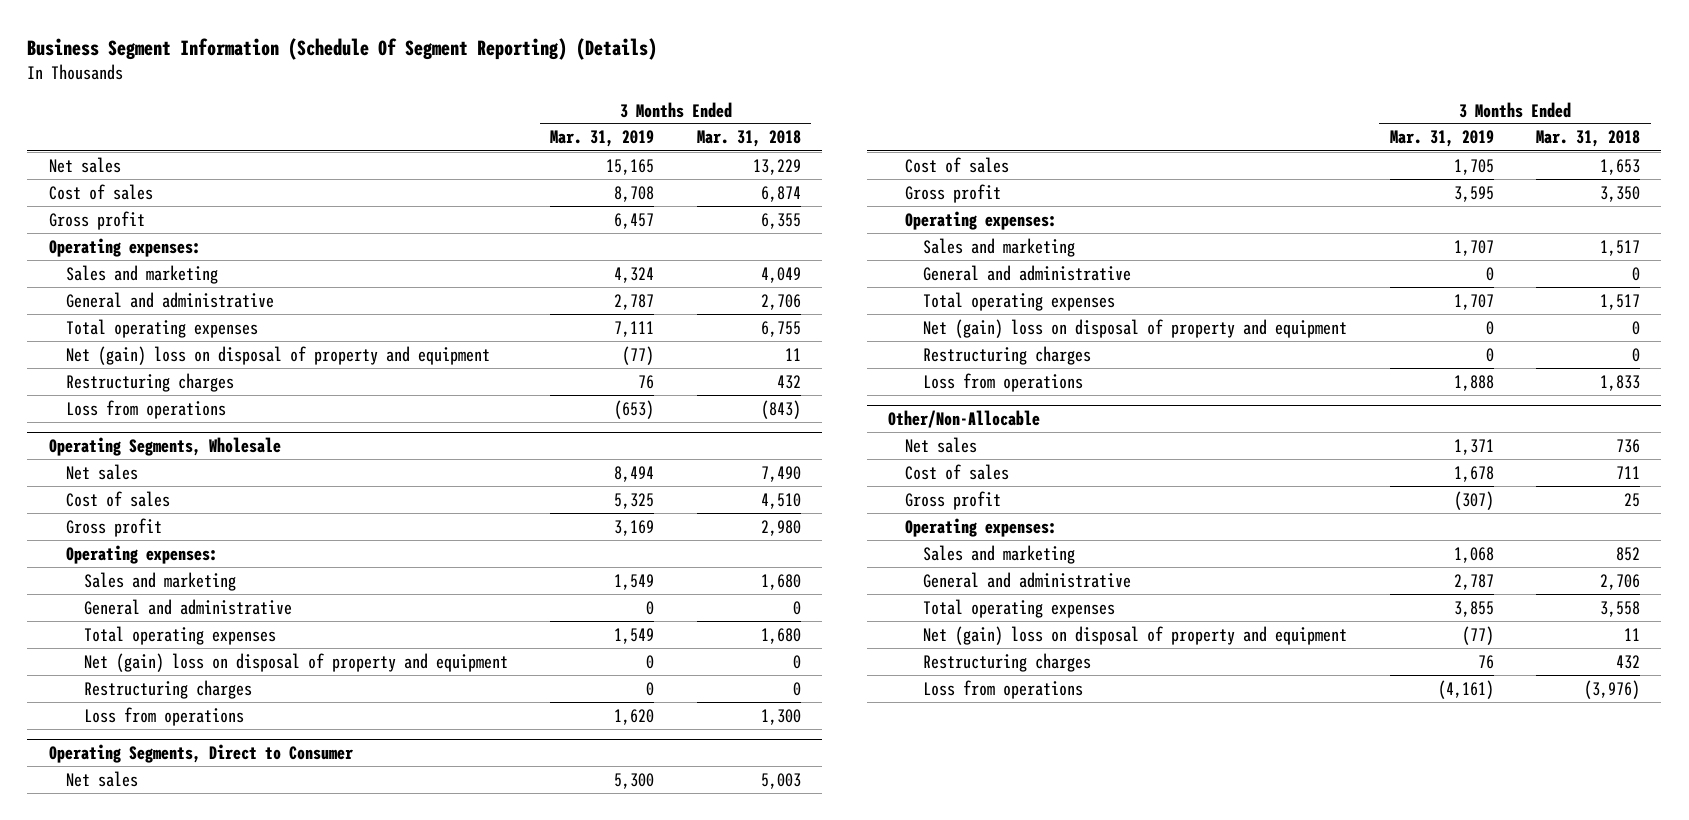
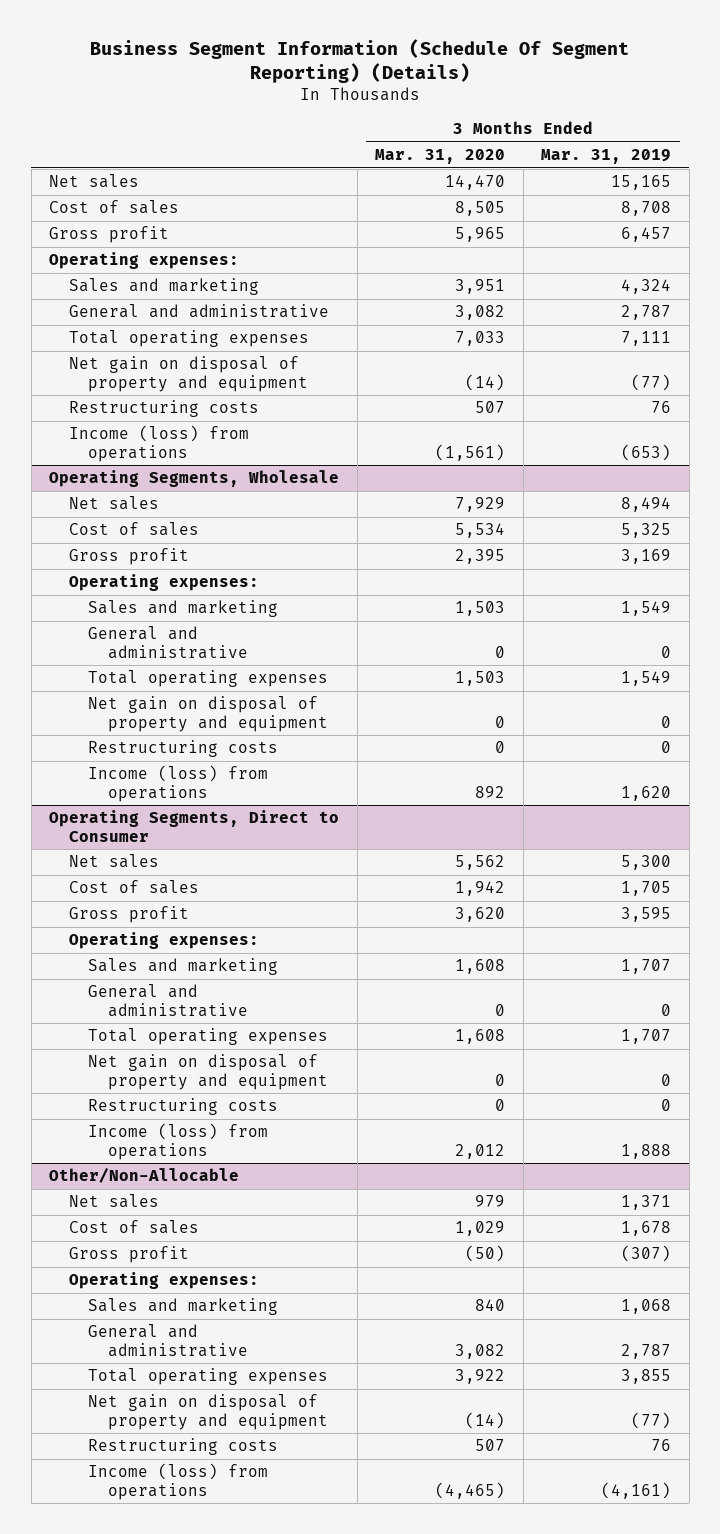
[696,130,801,148] Mar. 31, 2018 -> none
none -> [375,149,506,165] Mar. 31, 2020
[66,372,235,392] Restructuring charges -> none
[66,345,491,365] Net (gain) loss on disposal of property and equipment -> [68,356,309,392] Net gain on disposal of property and equipment
none -> [68,400,259,418] Restructuring costs
[66,399,227,419] Loss from operations -> [68,425,249,462] Income (loss) from operations
[83,679,252,699] Restructuring charges -> none
[83,652,508,672] Net (gain) loss on disposal of property and equipment -> [88,696,328,732] Net gain on disposal of property and equipment
none -> [88,740,279,758] Restructuring costs
[83,706,244,726] Loss from operations -> [88,765,269,802] Income (loss) from operations
[923,345,1092,365] Restructuring charges -> none
[923,318,1348,338] Net (gain) loss on disposal of property and equipment -> [88,1054,328,1090] Net gain on disposal of property and equipment
none -> [88,1098,279,1116] Restructuring costs
[923,372,1084,392] Loss from operations -> [88,1123,269,1160] Income (loss) from operations
[923,652,1092,672] Restructuring charges -> none
[923,625,1348,645] Net (gain) loss on disposal of property and equipment -> [88,1394,328,1430] Net gain on disposal of property and equipment
none -> [88,1438,279,1456] Restructuring costs
[923,679,1084,699] Loss from operations -> [88,1463,269,1500] Income (loss) from operations

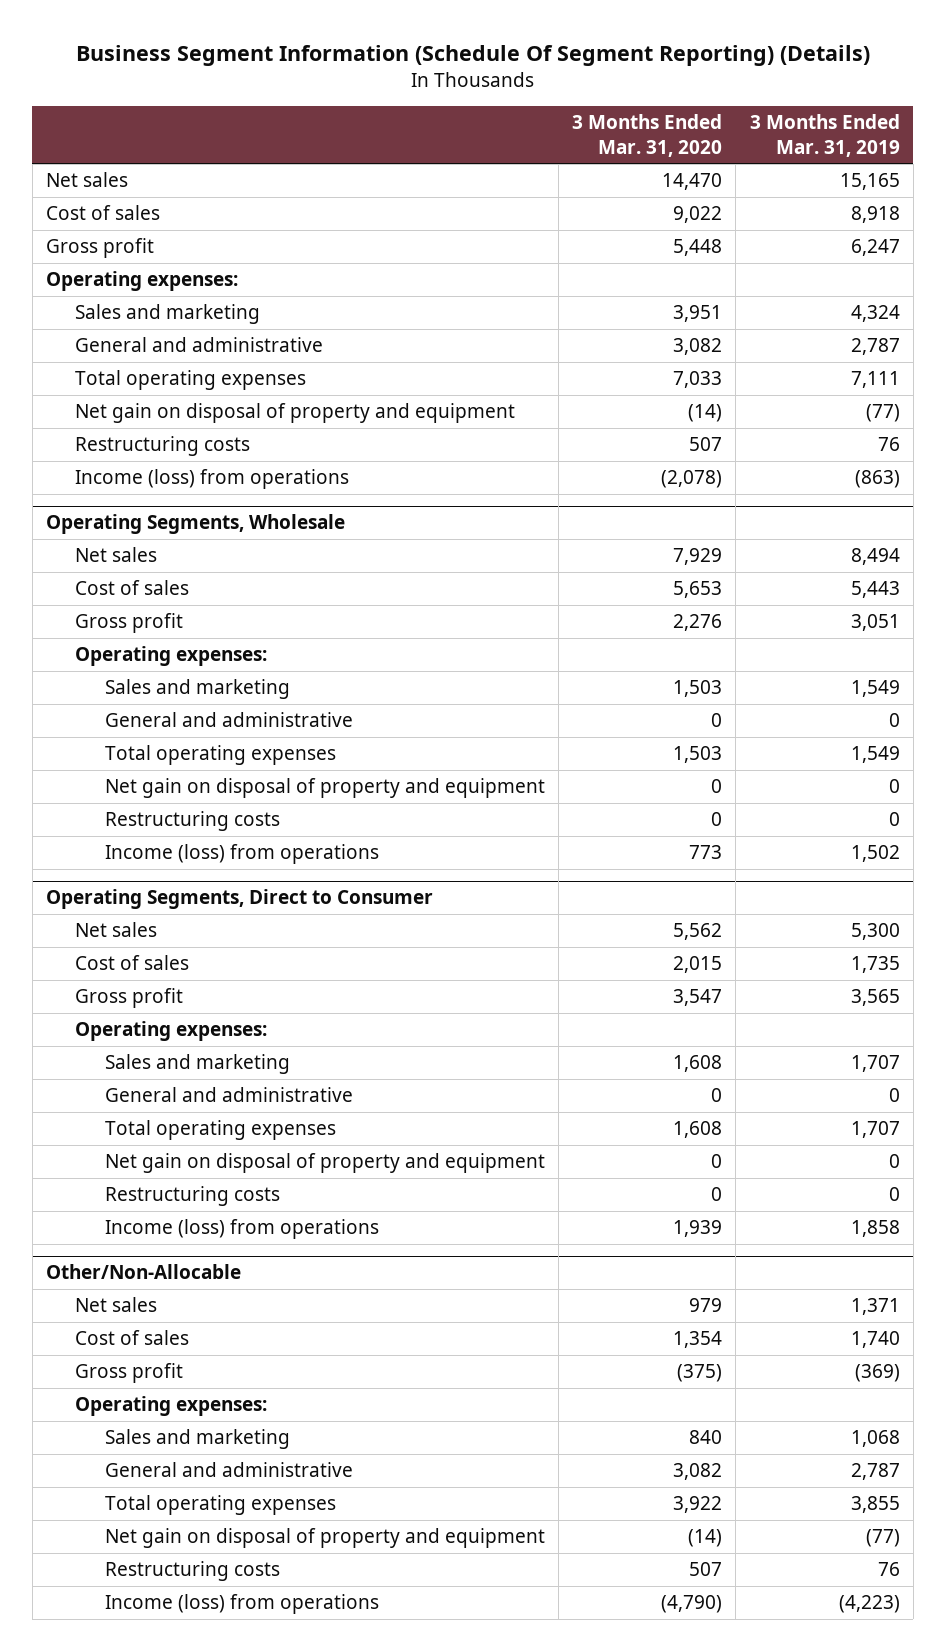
[455,201,506,217] 8,505 -> [673,206,723,224] 9,022
[621,201,672,217] 8,708 -> [850,206,900,224] 8,918
[455,227,506,243] 5,965 -> [673,239,723,257] 5,448
[621,227,672,243] 6,457 -> [850,239,900,257] 6,247
[435,443,506,461] (1,561) -> [661,470,723,489] (2,078)
[621,443,672,461] (653) -> [854,470,900,489] (863)
[455,523,506,539] 5,534 -> [673,581,723,599] 5,653
[621,523,672,539] 5,325 -> [850,581,900,599] 5,443
[455,549,506,565] 2,395 -> [673,614,723,632] 2,276
[621,549,672,565] 3,169 -> [850,614,900,632] 3,051
[475,785,506,798] 892 -> [689,845,723,860] 773
[621,785,672,801] 1,620 -> [850,845,900,863] 1,502
[455,881,506,897] 1,942 -> [673,956,723,974] 2,015
[621,881,672,897] 1,705 -> [850,956,900,974] 1,735
[455,907,506,923] 3,620 -> [673,989,723,1007] 3,547
[621,907,672,923] 3,595 -> [850,989,900,1007] 3,565
[455,1143,506,1159] 2,012 -> [673,1220,723,1238] 1,939
[621,1143,672,1159] 1,888 -> [850,1220,900,1238] 1,858
[455,1221,506,1237] 1,029 -> [673,1331,723,1349] 1,354
[621,1221,672,1237] 1,678 -> [850,1331,900,1349] 1,740
[465,1245,506,1263] (50) -> [677,1364,723,1383] (375)
[621,1245,672,1263] (307) -> [854,1364,900,1383] (369)
[435,1481,506,1499] (4,465) -> [661,1595,723,1614] (4,790)
[601,1481,672,1499] (4,161) -> [838,1595,900,1614] (4,223)

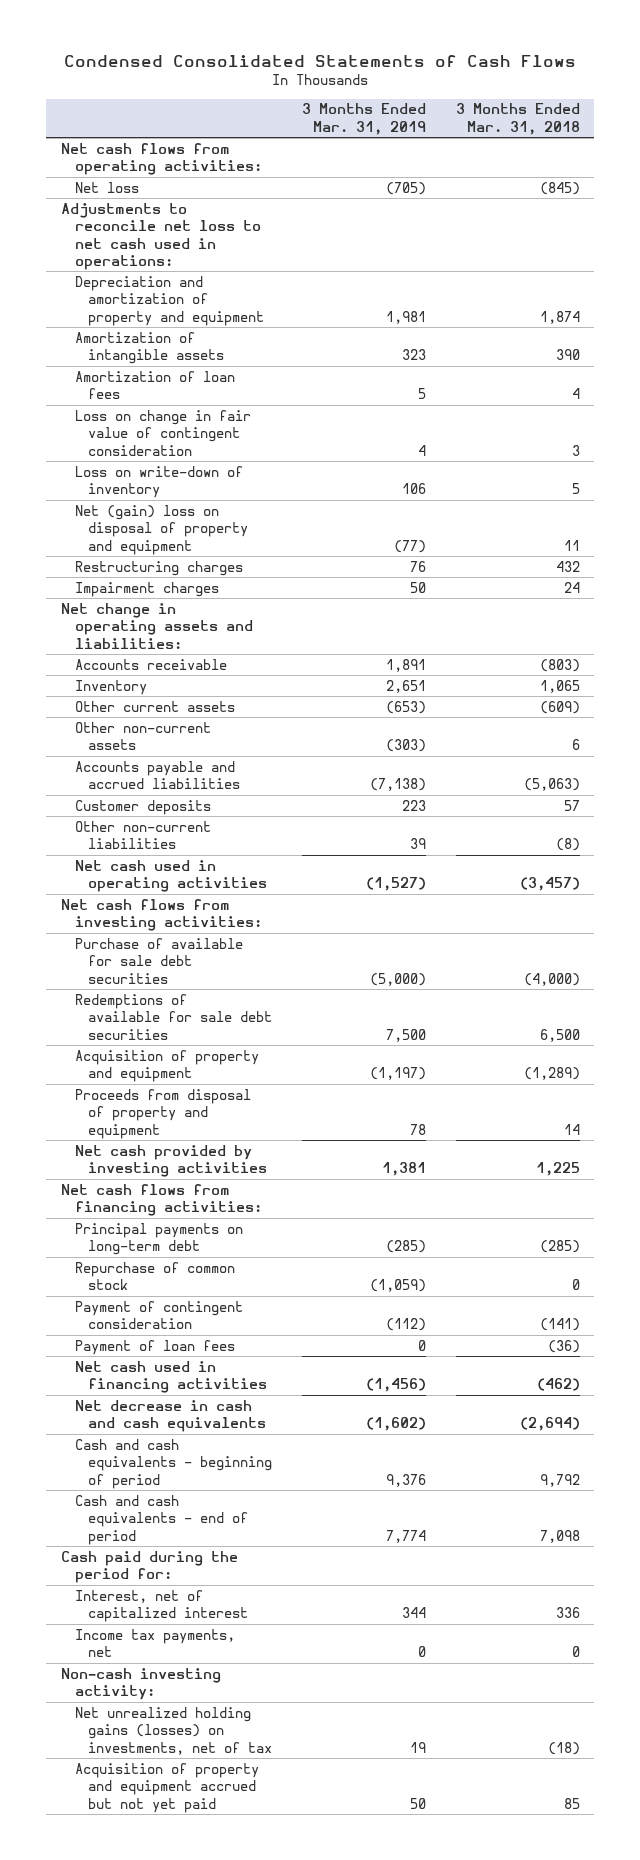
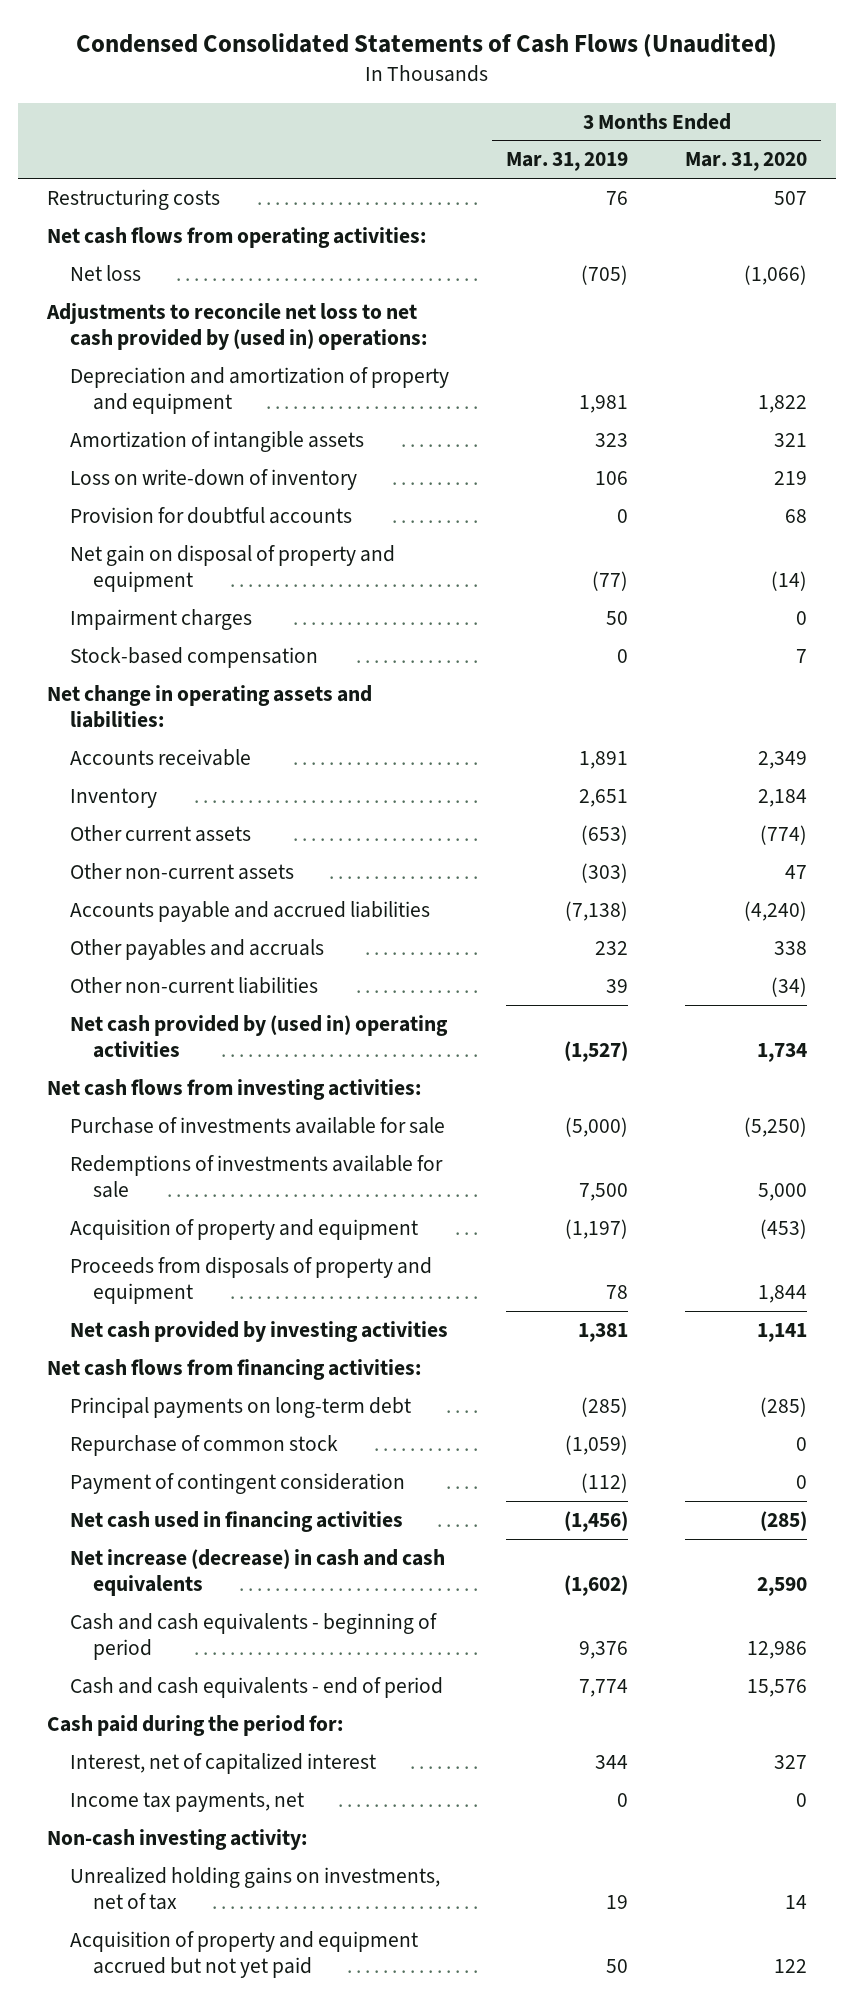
[64,55,577,68] Condensed Consolidated Statements of Cash Flows -> [75,32,777,57] Condensed Consolidated Statements of Cash Flows (Unaudited)
[455,103,580,135] 3 Months Ended Mar. 31, 2018 -> none
none -> [685,152,808,172] Mar. 31, 2020
none -> [46,189,220,211] Restructuring costs
[60,202,261,270] Adjustments to reconcile net loss to net cash used in operations: -> [45,303,427,351] Adjustments to reconcile net loss to net cash provided by (used in) operations:
[74,370,235,400] Amortization of loan fees -> none
[74,409,251,456] Loss on change in fair value of contingent consideration -> none
[74,560,243,576] Restructuring charges -> none
none -> [69,507,352,525] Provision for doubtful accounts
[74,504,249,555] Net (gain) loss on disposal of property and equipment -> [69,545,395,593] Net gain on disposal of property and equipment
none -> [69,647,318,669] Stock-based compensation
[74,799,211,815] Customer deposits -> none
none -> [69,939,324,961] Other payables and accruals
[74,859,268,893] Net cash used in operating activities -> [69,1015,448,1059] Net cash provided by (used in) operating activities
[74,937,243,984] Purchase of available for sale debt securities -> [69,1117,445,1135] Purchase of investments available for sale
[74,993,273,1040] Redemptions of available for sale debt securities -> [69,1155,443,1199] Redemptions of investments available for sale
[74,1088,251,1139] Proceeds from disposal of property and equipment -> [69,1257,432,1305] Proceeds from disposals of property and equipment
[74,1339,235,1355] Payment of loan fees -> none
[74,1399,267,1433] Net decrease in cash and cash equivalents -> [69,1549,445,1597] Net increase (decrease) in cash and cash equivalents
[74,1706,273,1755] Net unrealized holding gains (losses) on investments, net of tax -> [69,1867,440,1911] Unrealized holding gains on investments, net of tax

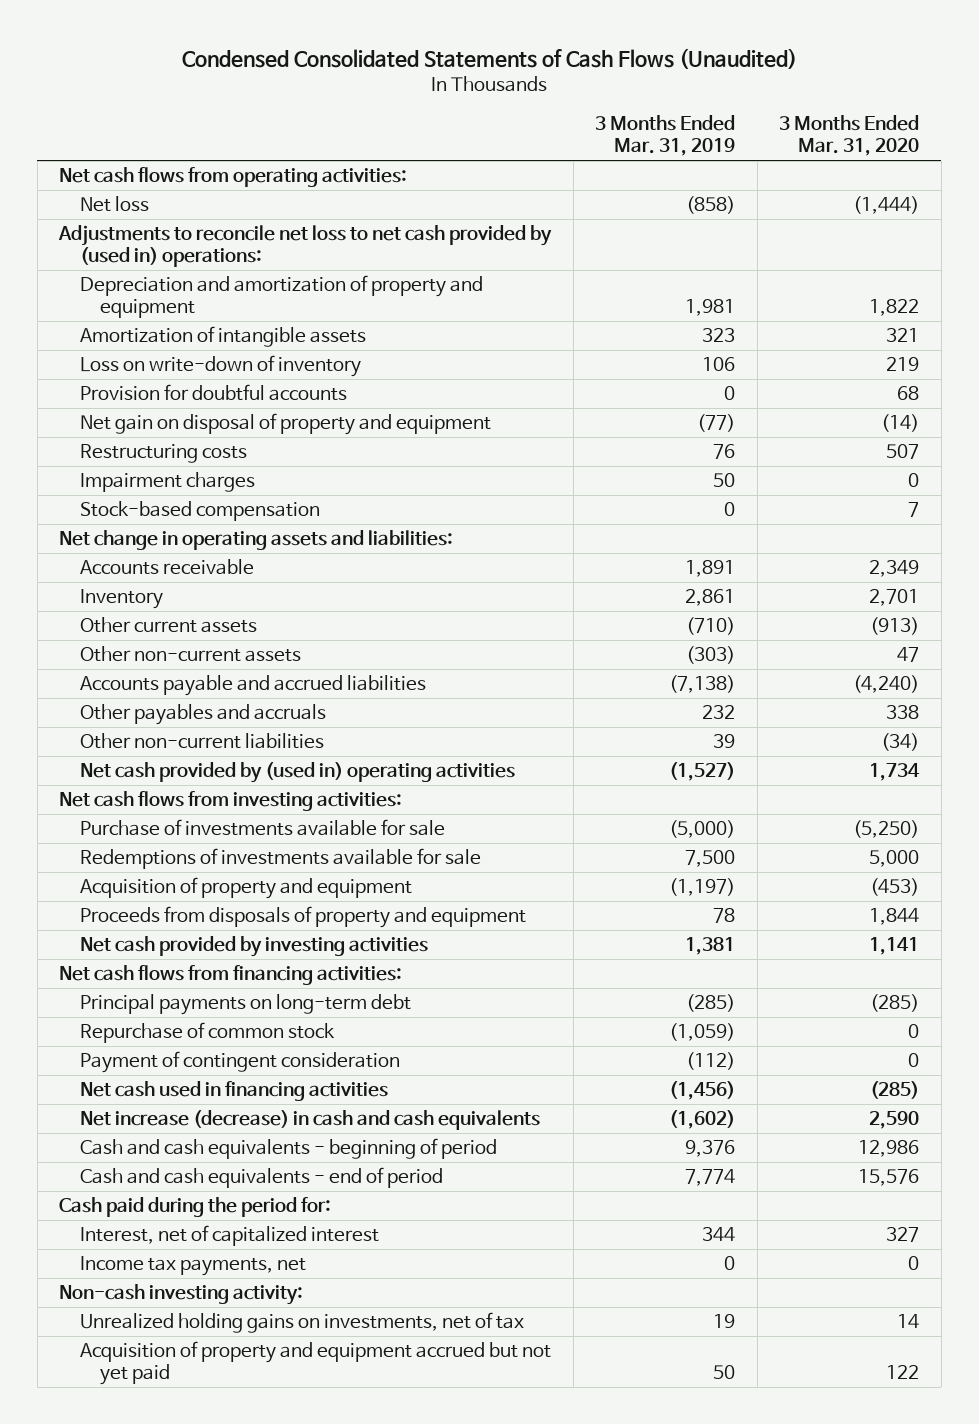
[581,265,629,286] (705) -> [686,196,736,215] (858)
[744,265,808,286] (1,066) -> [853,196,920,215] (1,444)
[46,189,220,211] Restructuring costs -> [79,444,247,464] Restructuring costs
[579,789,629,808] 2,651 -> [685,589,736,607] 2,861
[758,789,808,808] 2,184 -> [869,589,920,607] 2,701
[581,825,629,846] (653) -> [686,617,736,636] (710)
[760,825,808,846] (774) -> [870,617,920,636] (913)

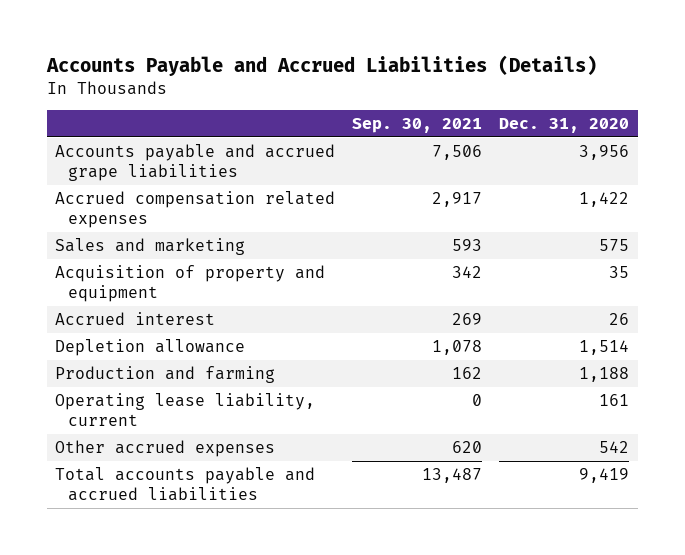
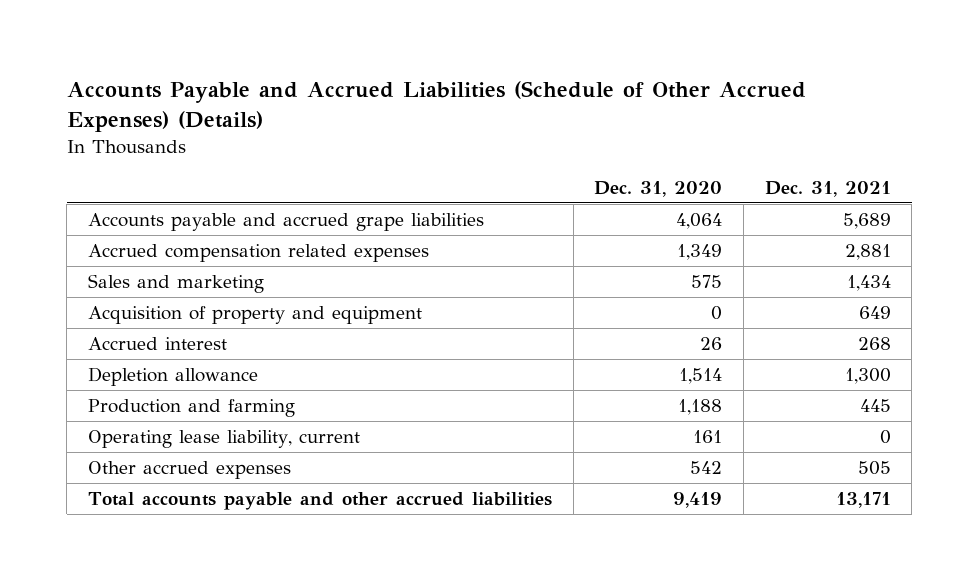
[45,54,597,76] Accounts Payable and Accrued Liabilities (Details) -> [66,80,806,132] Accounts Payable and Accrued Liabilities (Schedule of Other Accrued Expenses) (Details)
[352,117,483,133] Sep. 30, 2021 -> none
none -> [764,180,891,197] Dec. 31, 2021
[579,145,630,161] 3,956 -> [676,213,723,230] 4,064
[579,192,630,208] 1,422 -> [677,244,723,261] 1,349
[609,266,630,279] 35 -> [711,306,723,321] 0
[55,467,316,501] Total accounts payable and accrued liabilities -> [88,492,553,511] Total accounts payable and other accrued liabilities

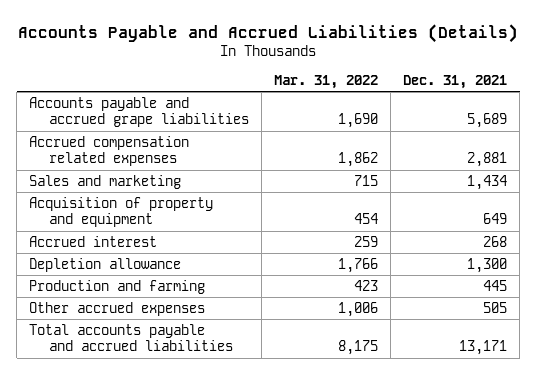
[66,80,806,132] Accounts Payable and Accrued Liabilities (Schedule of Other Accrued Expenses) (Details) -> [18,23,519,43] Accounts Payable and Accrued Liabilities (Details)
[594,180,723,197] Dec. 31, 2020 -> none
none -> [274,74,379,89] Mar. 31, 2022
[88,430,361,449] Operating lease liability, current -> none
[88,492,553,511] Total accounts payable and other accrued liabilities -> [29,323,234,352] Total accounts payable and accrued liabilities

